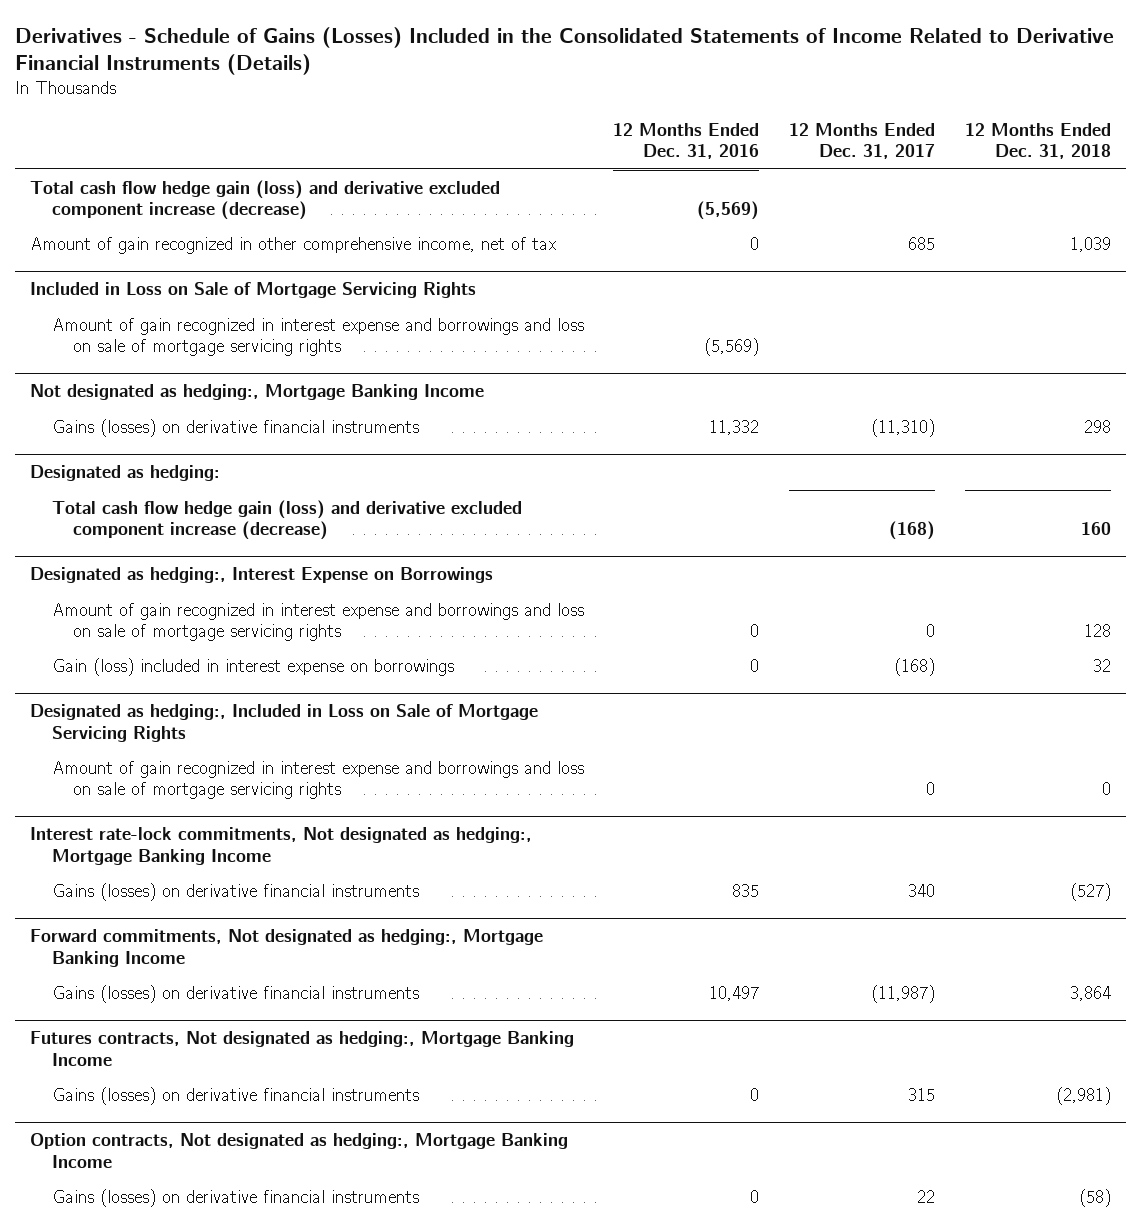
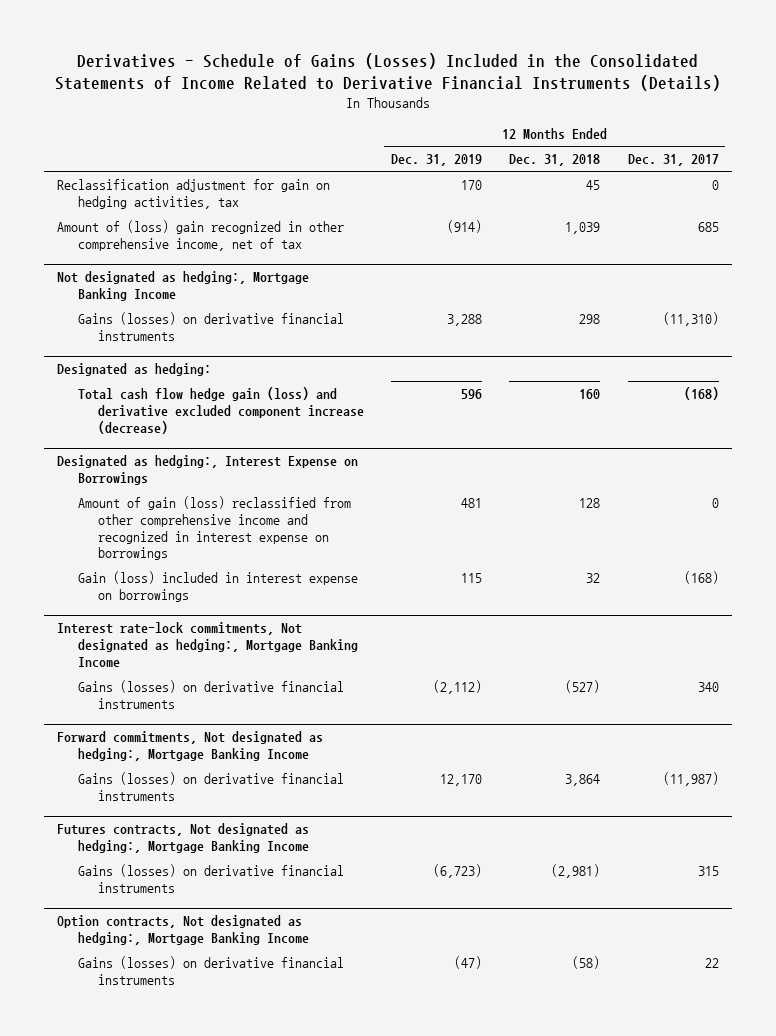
[613,122,760,160] 12 Months Ended Dec. 31, 2016 -> none
none -> [390,154,482,167] Dec. 31, 2019
[30,179,501,221] Total cash flow hedge gain (loss) and derivative excluded component increase (decrease) -> none
[30,282,477,299] Included in Loss on Sale of Mortgage Servicing Rights -> none
[51,317,584,357] Amount of gain recognized in interest expense and borrowings and loss on sale of mortgage servicing rights -> none
none -> [57,179,331,209] Reclassification adjustment for gain on hedging activities, tax
[30,236,557,254] Amount of gain recognized in other comprehensive income, net of tax -> [57,220,345,251] Amount of (loss) gain recognized in other comprehensive income, net of tax
[51,602,584,642] Amount of gain recognized in interest expense and borrowings and loss on sale of mortgage servicing rights -> [77,496,351,561] Amount of gain (loss) reclassified from other comprehensive income and recognized in interest expense on borrowings
[30,704,539,742] Designated as hedging:, Included in Loss on Sale of Mortgage Servicing Rights -> none
[51,760,584,800] Amount of gain recognized in interest expense and borrowings and loss on sale of mortgage servicing rights -> none

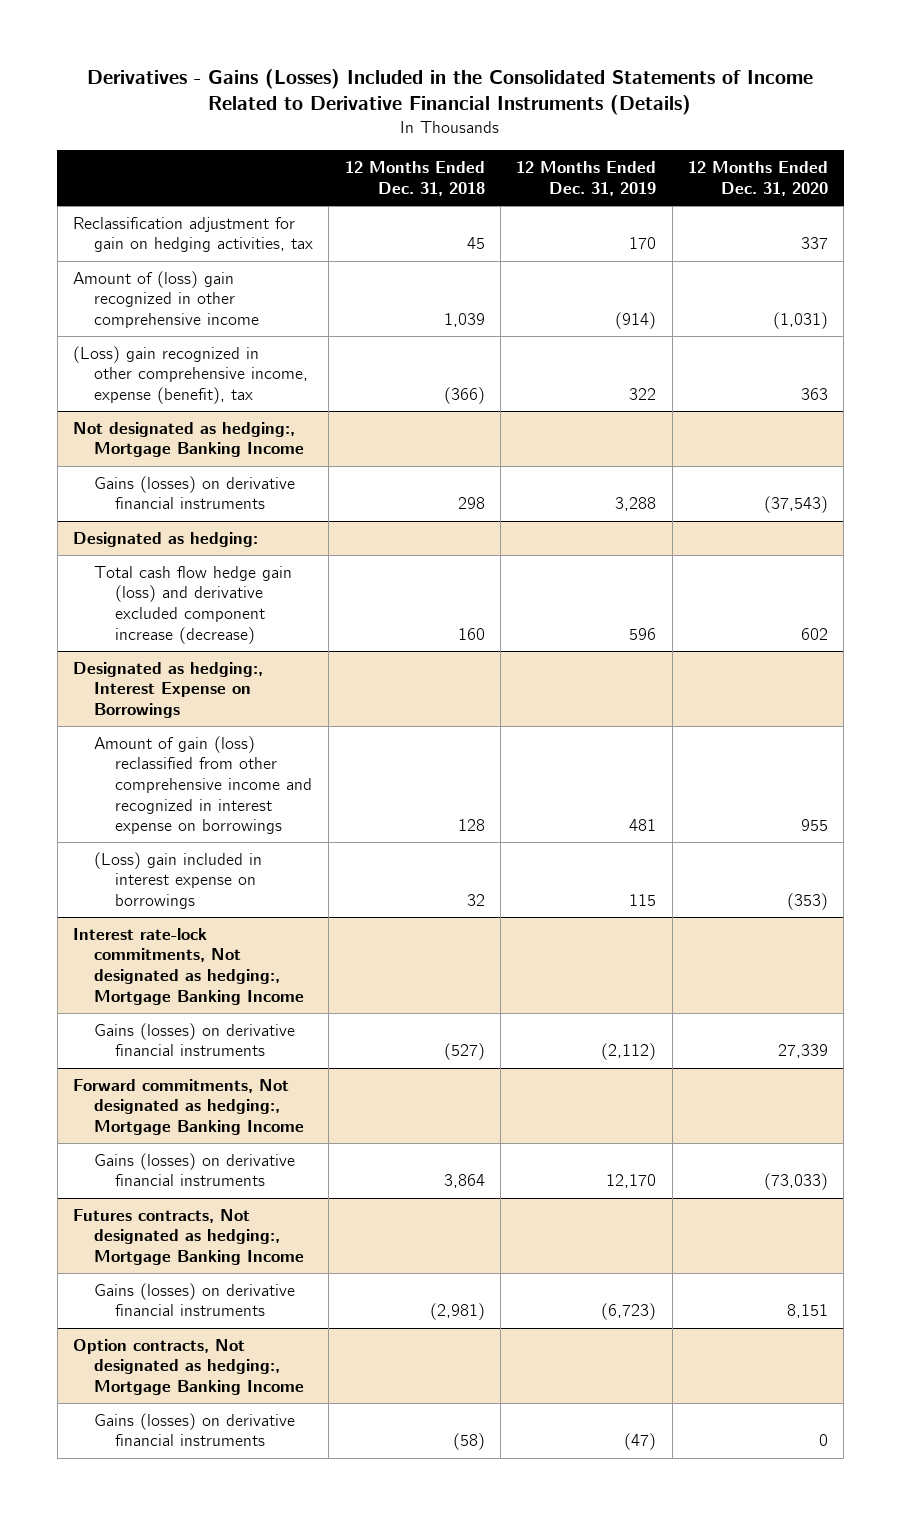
[54,52,721,91] Derivatives - Schedule of Gains (Losses) Included in the Consolidated Statements of Income Related to Derivative Financial Instruments (Details) -> [87,68,814,116] Derivatives - Gains (Losses) Included in the Consolidated Statements of Income Related to Derivative Financial Instruments (Details)
[627,154,719,167] Dec. 31, 2017 -> none
none -> [687,161,828,196] 12 Months Ended Dec. 31, 2020
[57,220,345,251] Amount of (loss) gain recognized in other comprehensive income, net of tax -> [72,270,260,329] Amount of (loss) gain recognized in other comprehensive income
none -> [72,345,309,405] (Loss) gain recognized in other comprehensive income, expense (benefit), tax
[77,571,358,602] Gain (loss) included in interest expense on borrowings -> [94,851,263,910] (Loss) gain included in interest expense on borrowings

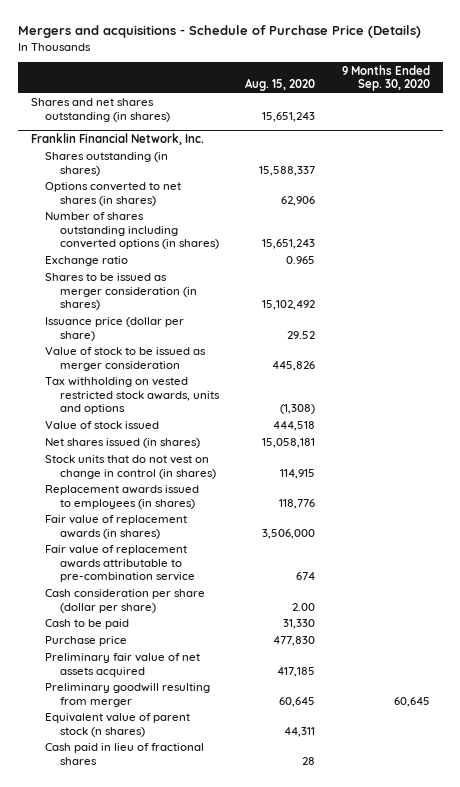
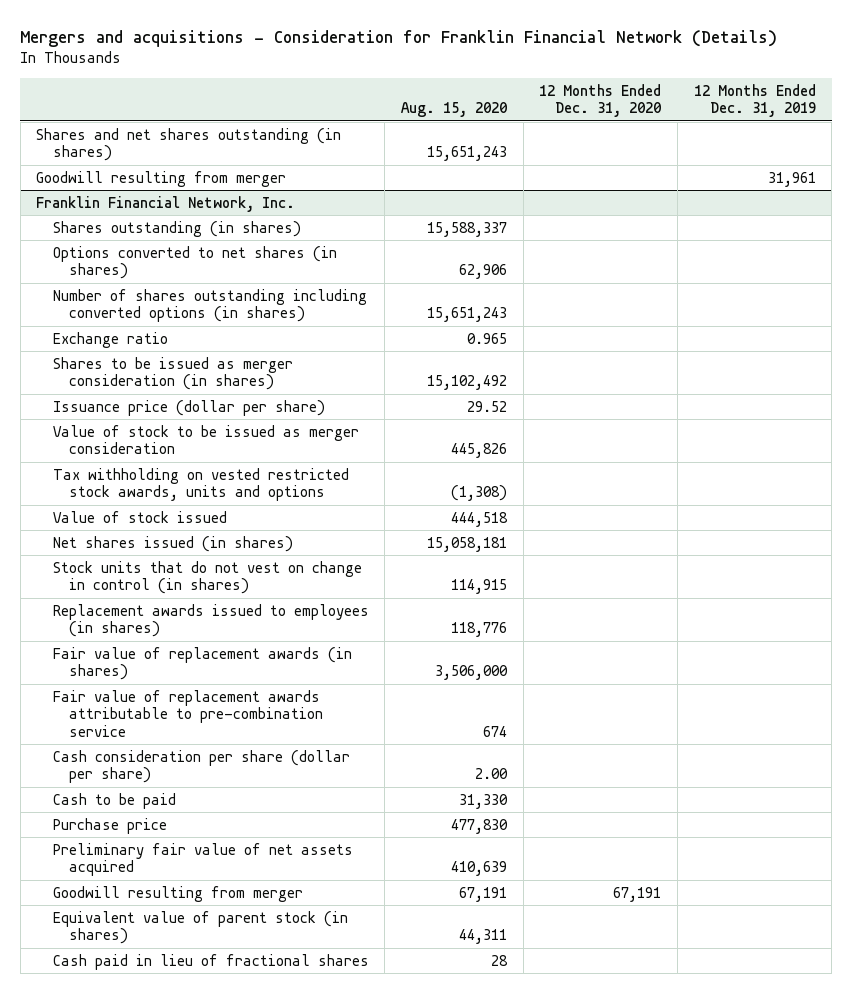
[17,25,421,39] Mergers and acquisitions - Schedule of Purchase Price (Details) -> [20,30,778,48] Mergers and acquisitions - Consideration for Franklin Financial Network (Details)
[341,64,430,92] 9 Months Ended Sep. 30, 2020 -> none
none -> [539,83,662,118] 12 Months Ended Dec. 31, 2020
none -> [693,83,816,118] 12 Months Ended Dec. 31, 2019
none -> [36,170,287,187] Goodwill resulting from merger
[277,666,316,677] 417,185 -> [451,861,508,877] 410,639
[45,683,211,707] Preliminary goodwill resulting from merger -> [52,885,303,902] Goodwill resulting from merger
[279,696,316,707] 60,645 -> [459,886,508,902] 67,191
[45,713,191,737] Equivalent value of parent stock (n shares) -> [52,910,348,945] Equivalent value of parent stock (in shares)

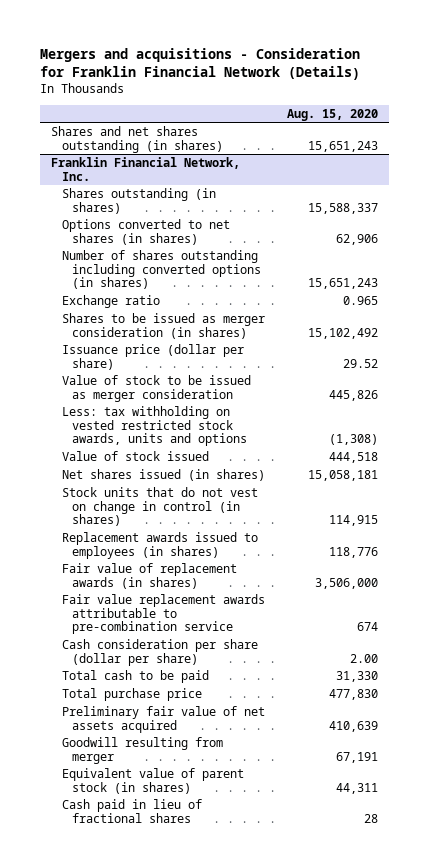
[539,83,662,118] 12 Months Ended Dec. 31, 2020 -> none
[693,83,816,118] 12 Months Ended Dec. 31, 2019 -> none
[36,170,287,187] Goodwill resulting from merger -> none
[52,467,349,502] Tax withholding on vested restricted stock awards, units and options -> [61,406,248,447] Less: tax withholding on vested restricted stock awards, units and options
[52,689,324,738] Fair value of replacement awards attributable to pre-combination service -> [61,594,265,635] Fair value replacement awards attributable to pre-combination service
[52,792,176,809] Cash to be paid -> [61,670,209,684] Total cash to be paid
[52,817,167,834] Purchase price -> [61,688,202,702] Total purchase price

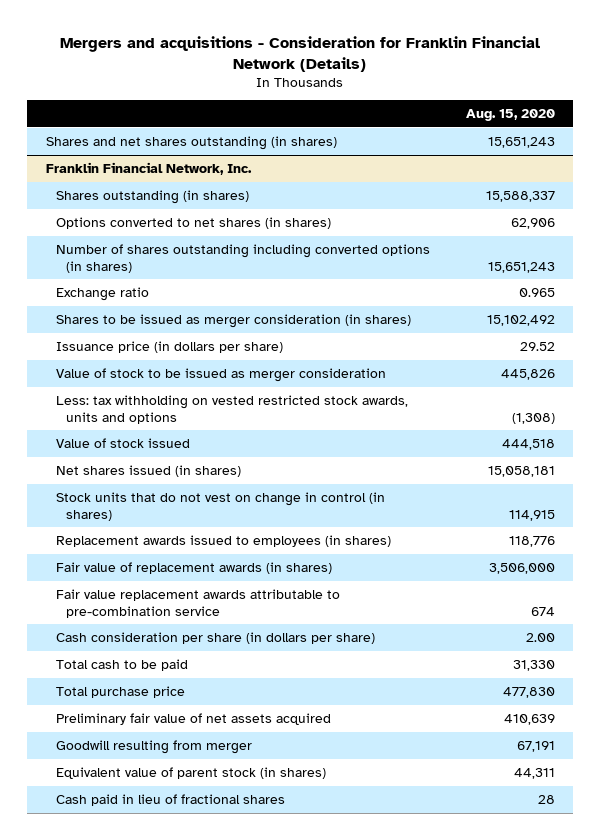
[61,344,244,370] Issuance price (dollar per share) -> [55,340,283,353] Issuance price (in dollars per share)
[61,639,258,666] Cash consideration per share (dollar per share) -> [55,631,375,644] Cash consideration per share (in dollars per share)

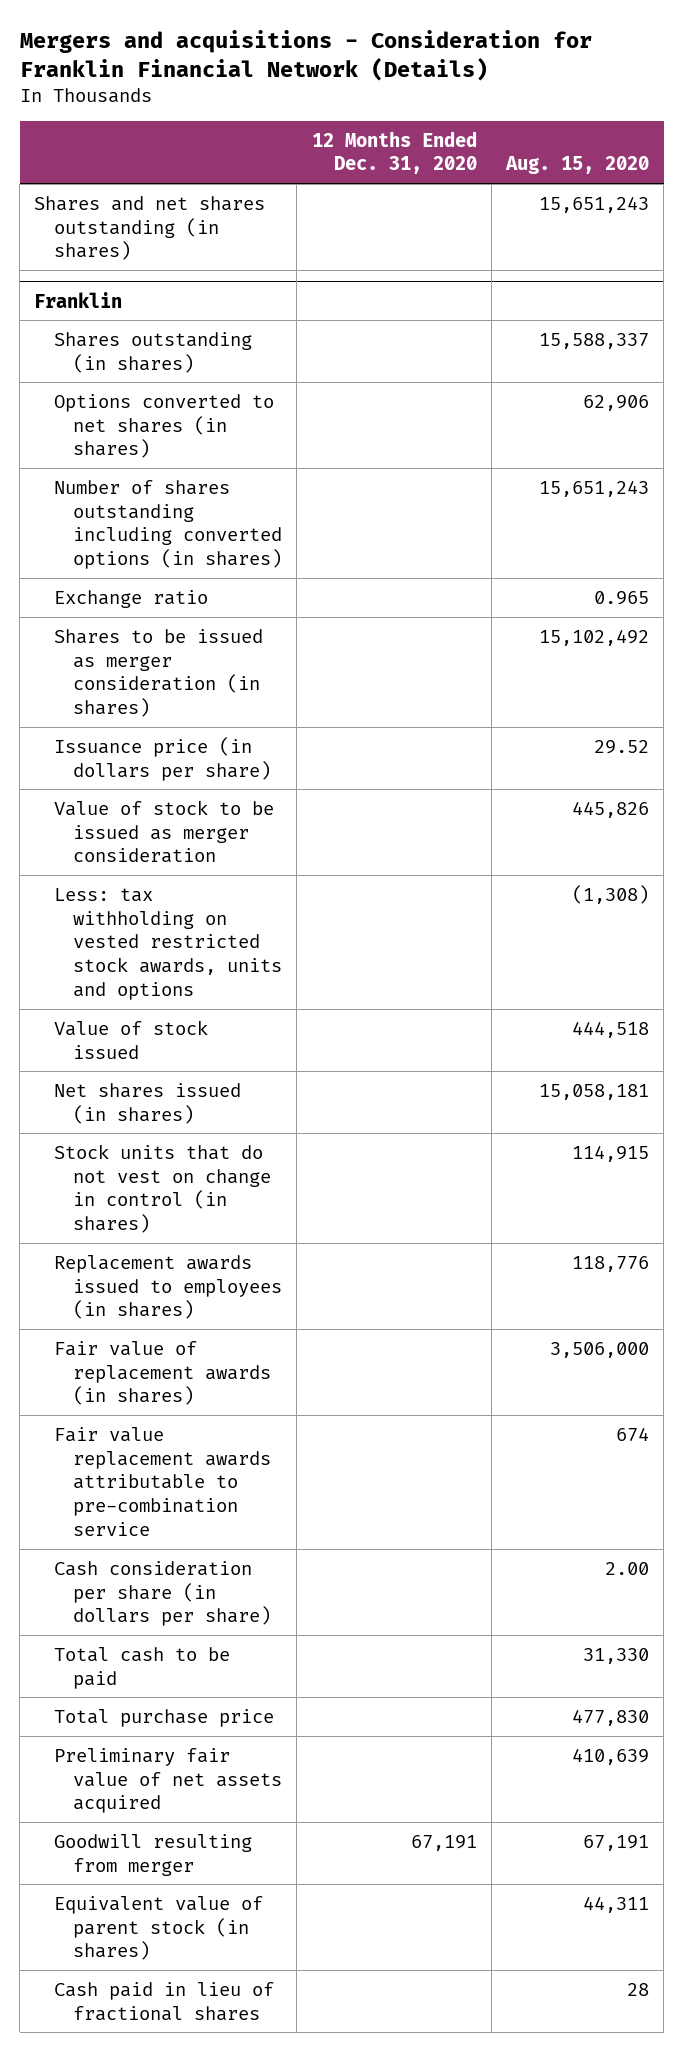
none -> [311,130,477,175] 12 Months Ended Dec. 31, 2020
[45,161,252,175] Franklin Financial Network, Inc. -> [34,291,123,308] Franklin

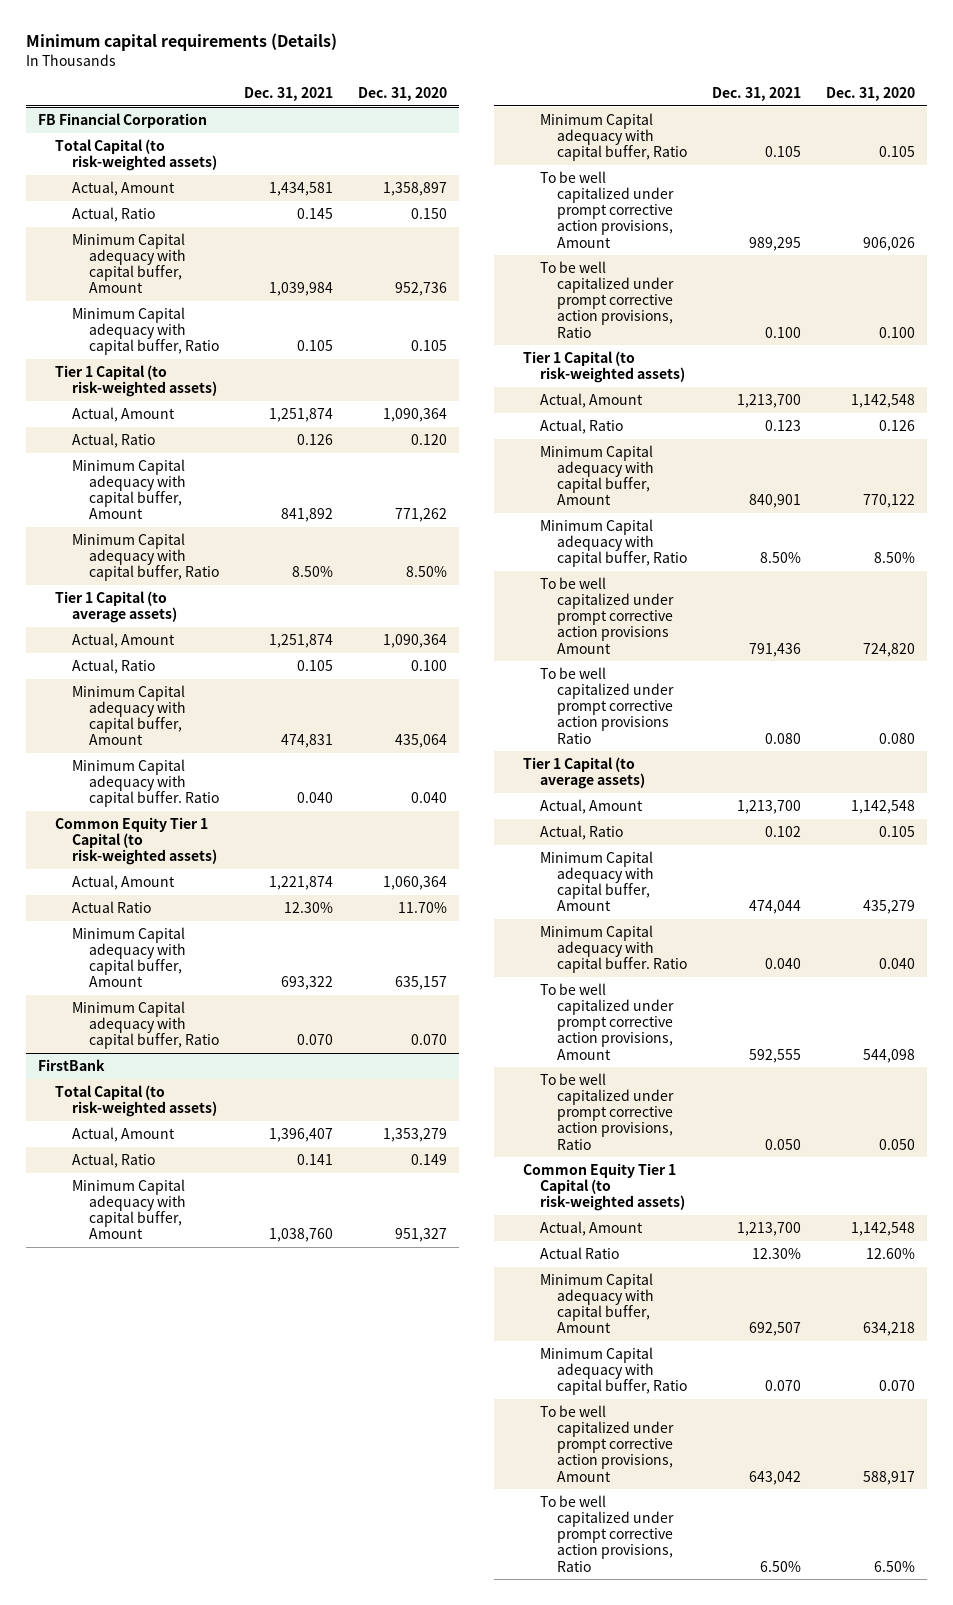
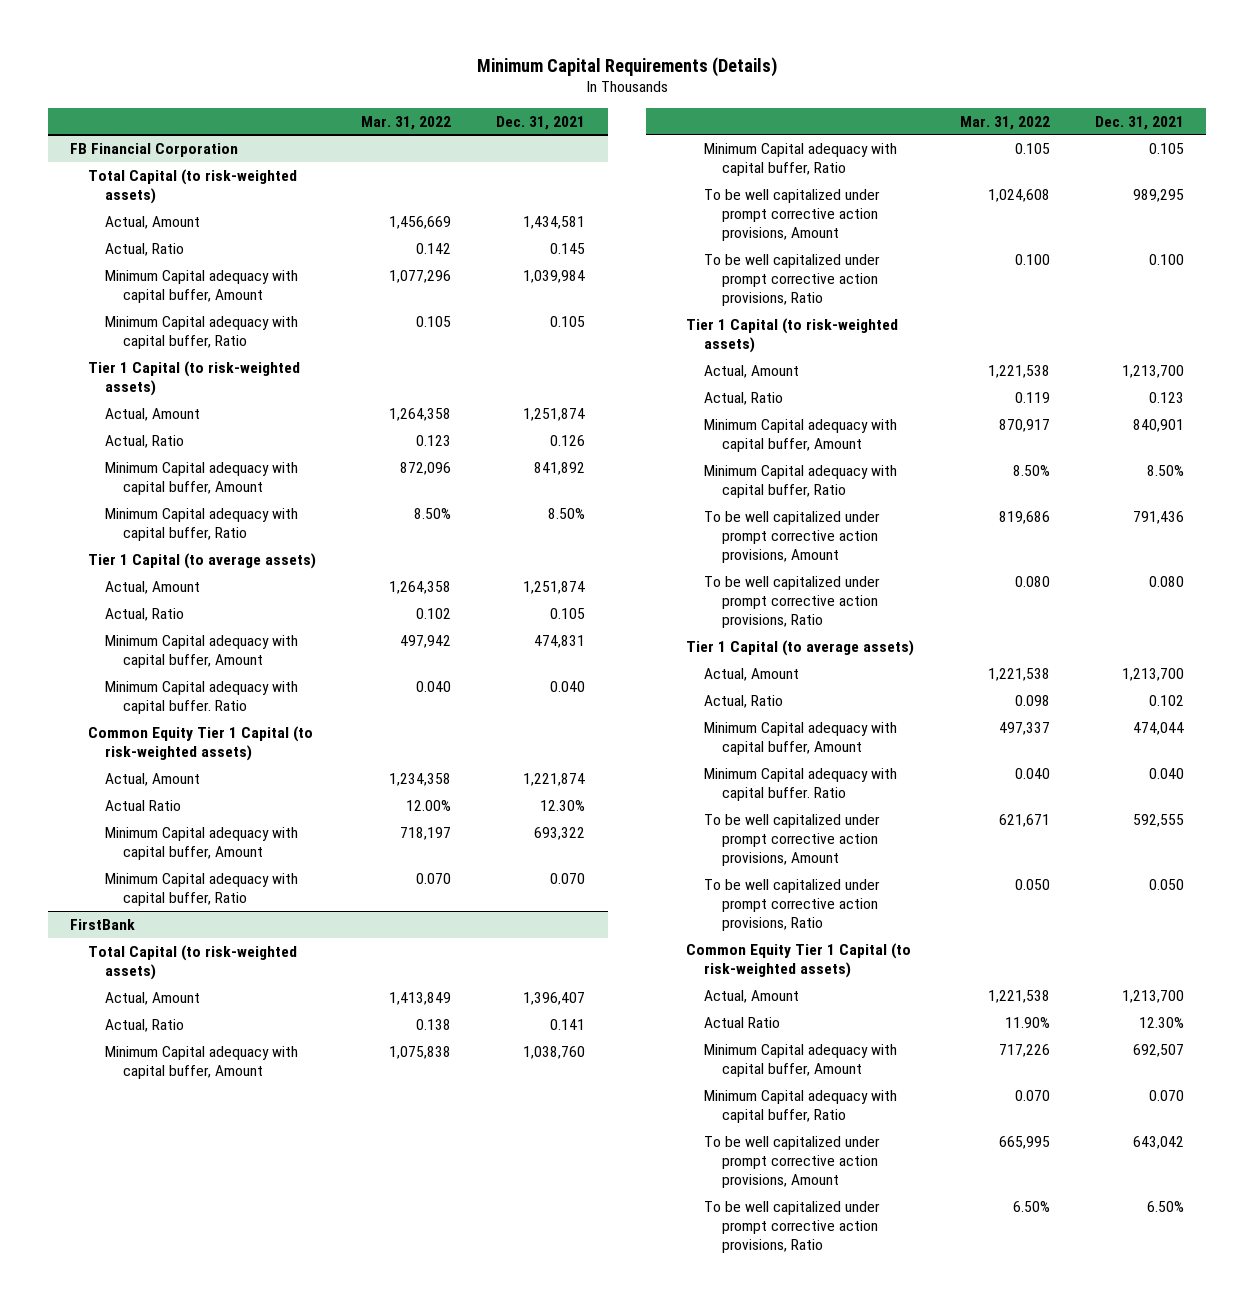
[25,33,337,52] Minimum capital requirements (Details) -> [476,56,777,77] Minimum Capital Requirements (Details)
[357,86,447,101] Dec. 31, 2020 -> none
none -> [360,115,451,130] Mar. 31, 2022
[539,576,674,654] To be well capitalized under prompt corrective action provisions Amount -> [703,510,880,563] To be well capitalized under prompt corrective action provisions, Amount
[539,666,674,744] To be well capitalized under prompt corrective action provisions Ratio -> [703,575,880,628] To be well capitalized under prompt corrective action provisions, Ratio

